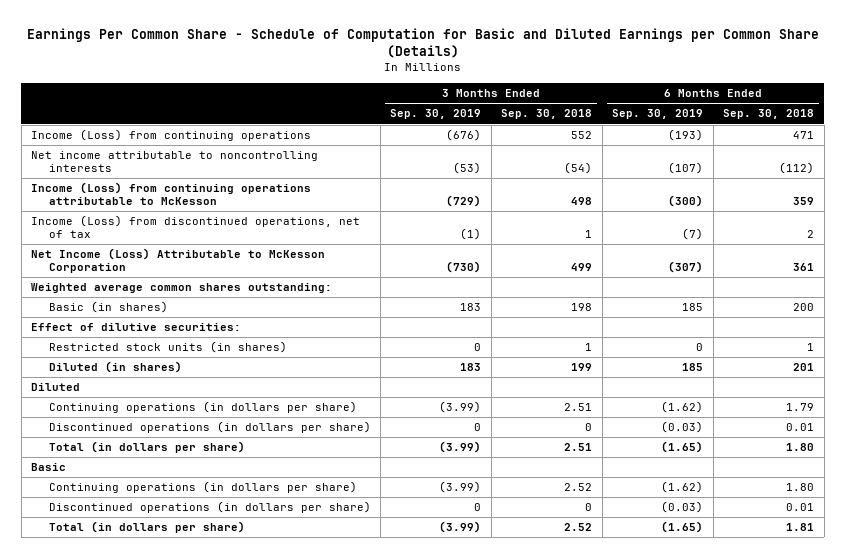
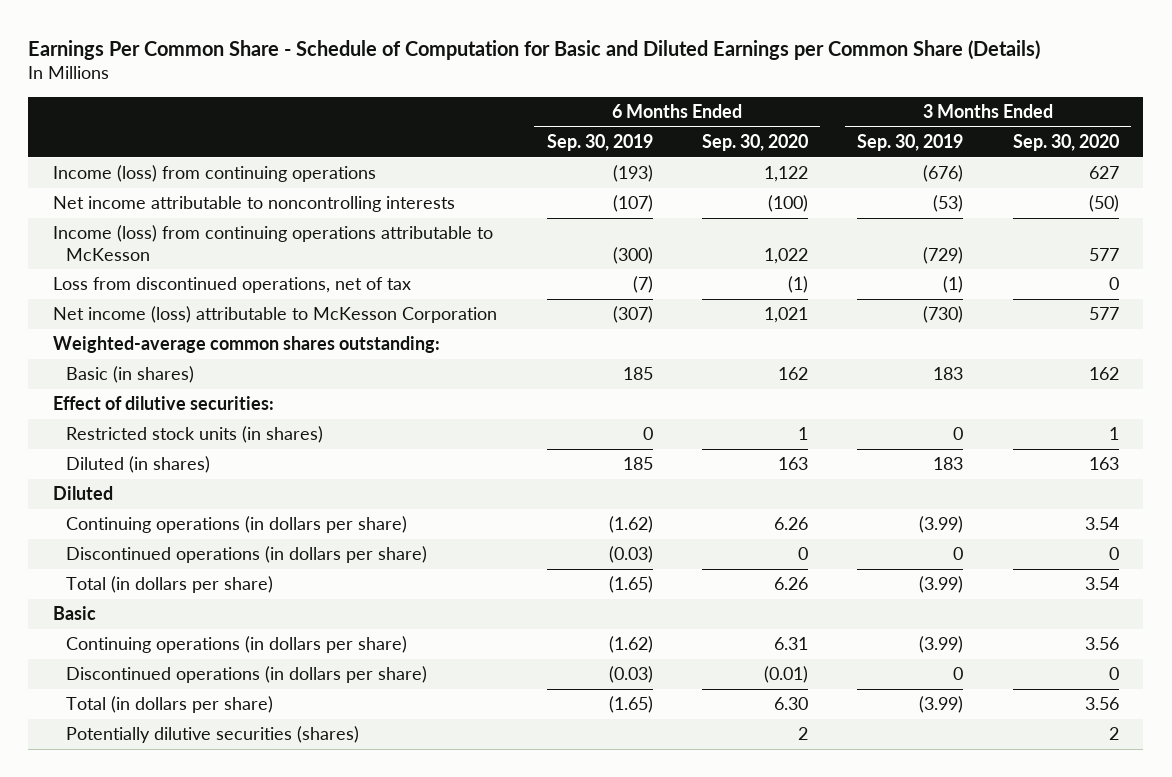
[501,109,593,120] Sep. 30, 2018 -> none
[723,109,815,120] Sep. 30, 2018 -> none
none -> [701,133,808,151] Sep. 30, 2020
none -> [1012,133,1119,151] Sep. 30, 2020
[31,129,312,142] Income (Loss) from continuing operations -> [53,165,377,183] Income (loss) from continuing operations
[31,182,312,206] Income (Loss) from continuing operations attributable to McKesson -> [53,225,494,261] Income (loss) from continuing operations attributable to McKesson
[31,215,361,239] Income (Loss) from discontinued operations, net of tax -> [53,277,412,294] Loss from discontinued operations, net of tax
[31,248,326,274] Net Income (Loss) Attributable to McKesson Corporation -> [53,306,498,324] Net income (loss) attributable to McKesson Corporation
[31,283,333,294] Weighted average common shares outstanding: -> [53,336,441,354] Weighted-average common shares outstanding:
none -> [66,726,360,744] Potentially dilutive securities (shares)

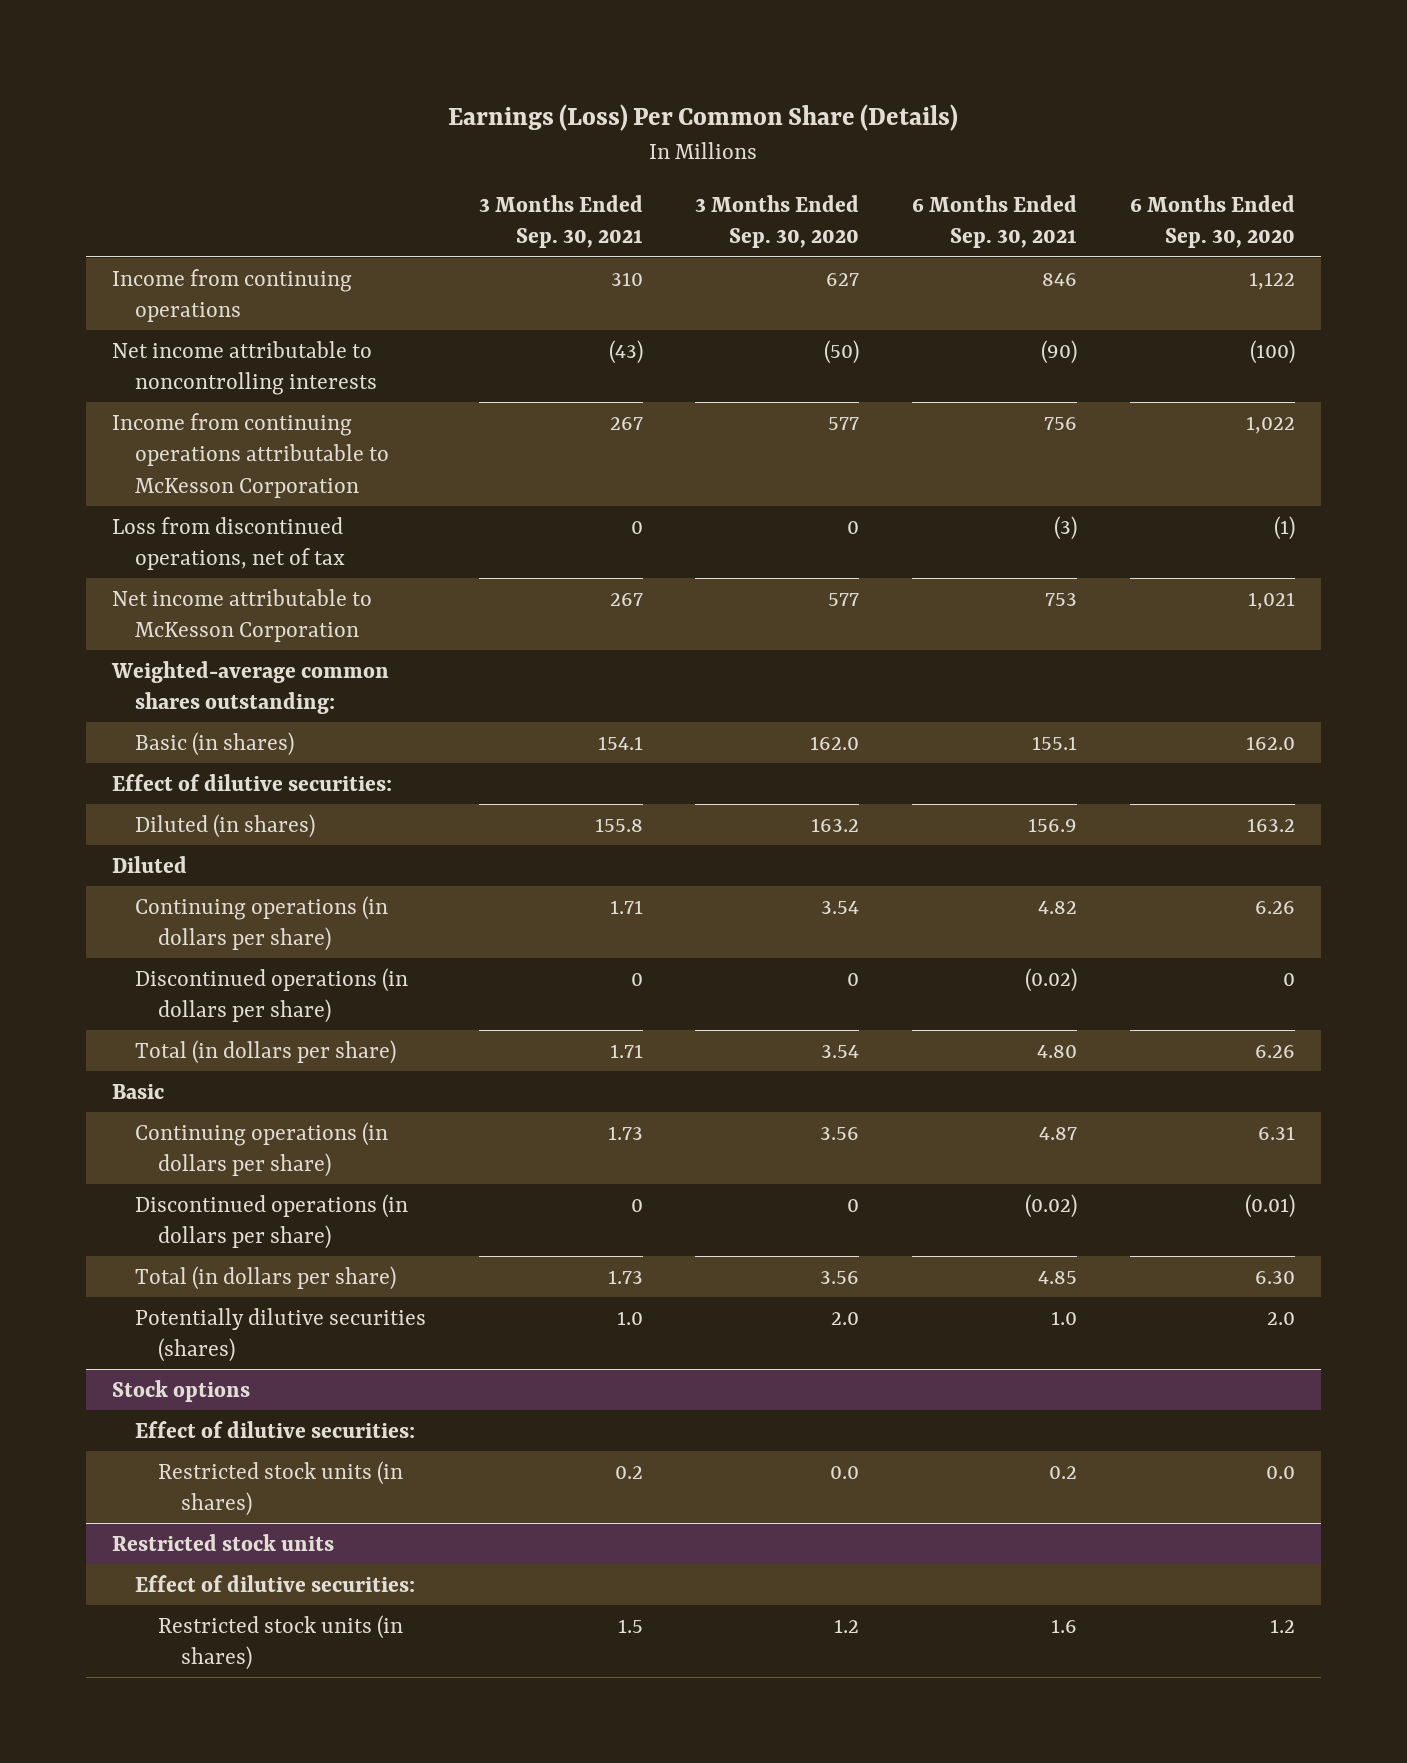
[28,39,1041,60] Earnings Per Common Share - Schedule of Computation for Basic and Diluted Earnings per Common Share (Details) -> [448,104,959,132] Earnings (Loss) Per Common Share (Details)
[546,133,653,151] Sep. 30, 2019 -> none
[857,133,964,151] Sep. 30, 2019 -> none
none -> [478,194,643,249] 3 Months Ended Sep. 30, 2021
none -> [911,194,1077,249] 6 Months Ended Sep. 30, 2021
[53,165,377,183] Income (loss) from continuing operations -> [112,268,353,323] Income from continuing operations
[53,225,494,261] Income (loss) from continuing operations attributable to McKesson -> [112,412,390,498] Income from continuing operations attributable to McKesson Corporation
[53,306,498,324] Net income (loss) attributable to McKesson Corporation -> [112,588,373,643] Net income attributable to McKesson Corporation
[777,367,808,381] 162 -> [1245,735,1295,750] 162.0
[1088,367,1119,381] 162 -> [810,735,860,750] 162.0
[66,426,324,444] Restricted stock units (in shares) -> none
[777,457,808,471] 163 -> [1246,817,1295,832] 163.2
[1088,457,1119,471] 163 -> [811,817,860,832] 163.2
[797,727,808,741] 2 -> [1266,1311,1295,1325] 2.0
[1108,727,1119,741] 2 -> [831,1311,860,1325] 2.0
none -> [112,1379,251,1402] Stock options
none -> [135,1420,416,1438] Effect of dilutive securities:
none -> [157,1460,403,1517] Restricted stock units (in shares)
none -> [112,1533,335,1551] Restricted stock units
none -> [135,1574,416,1592] Effect of dilutive securities:
none -> [157,1614,403,1671] Restricted stock units (in shares)

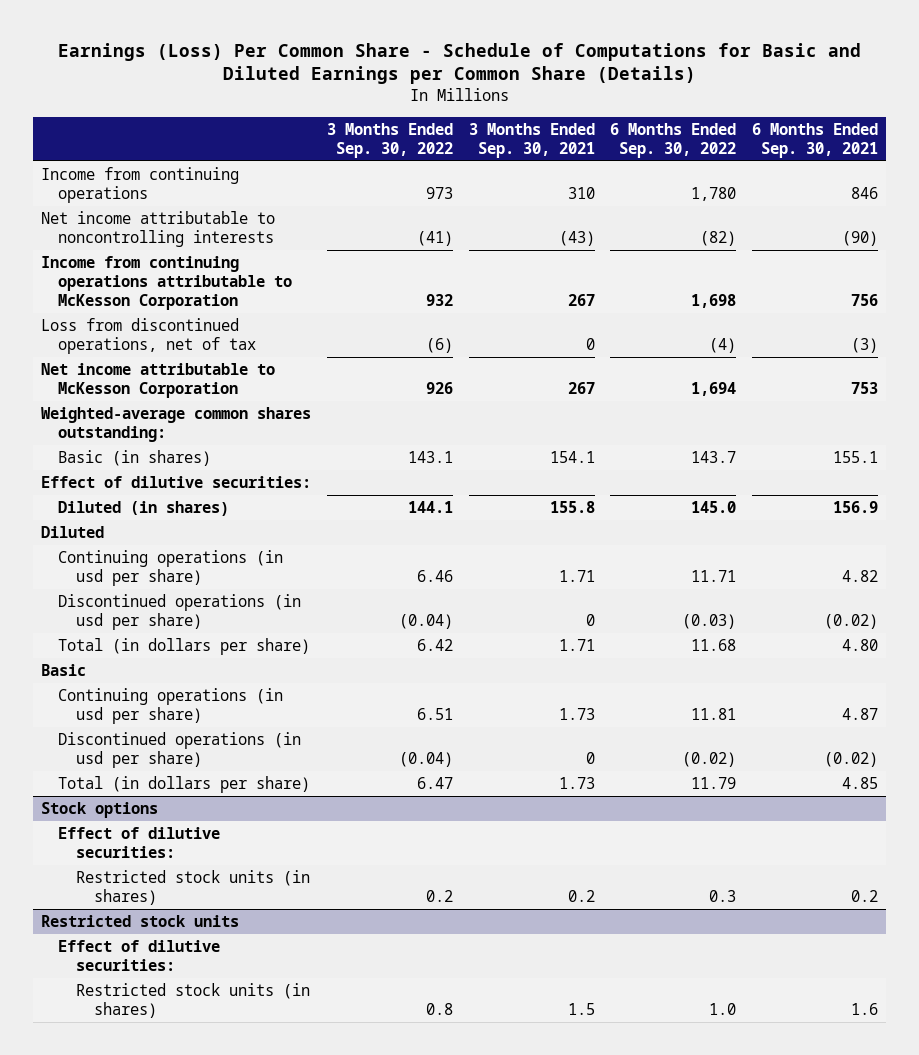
[448,104,959,132] Earnings (Loss) Per Common Share (Details) -> [57,42,861,85] Earnings (Loss) Per Common Share - Schedule of Computations for Basic and Diluted Earnings per Common Share (Details)
[695,194,860,249] 3 Months Ended Sep. 30, 2020 -> none
[1129,194,1295,249] 6 Months Ended Sep. 30, 2020 -> none
none -> [326,122,453,158] 3 Months Ended Sep. 30, 2022
none -> [610,122,737,158] 6 Months Ended Sep. 30, 2022
[135,895,389,952] Continuing operations (in dollars per share) -> [58,550,284,587] Continuing operations (in usd per share)
[135,967,409,1024] Discontinued operations (in dollars per share) -> [58,594,302,631] Discontinued operations (in usd per share)
[135,1121,389,1178] Continuing operations (in dollars per share) -> [58,688,284,725] Continuing operations (in usd per share)
[135,1193,409,1250] Discontinued operations (in dollars per share) -> [58,732,302,769] Discontinued operations (in usd per share)
[135,1307,427,1363] Potentially dilutive securities (shares) -> none

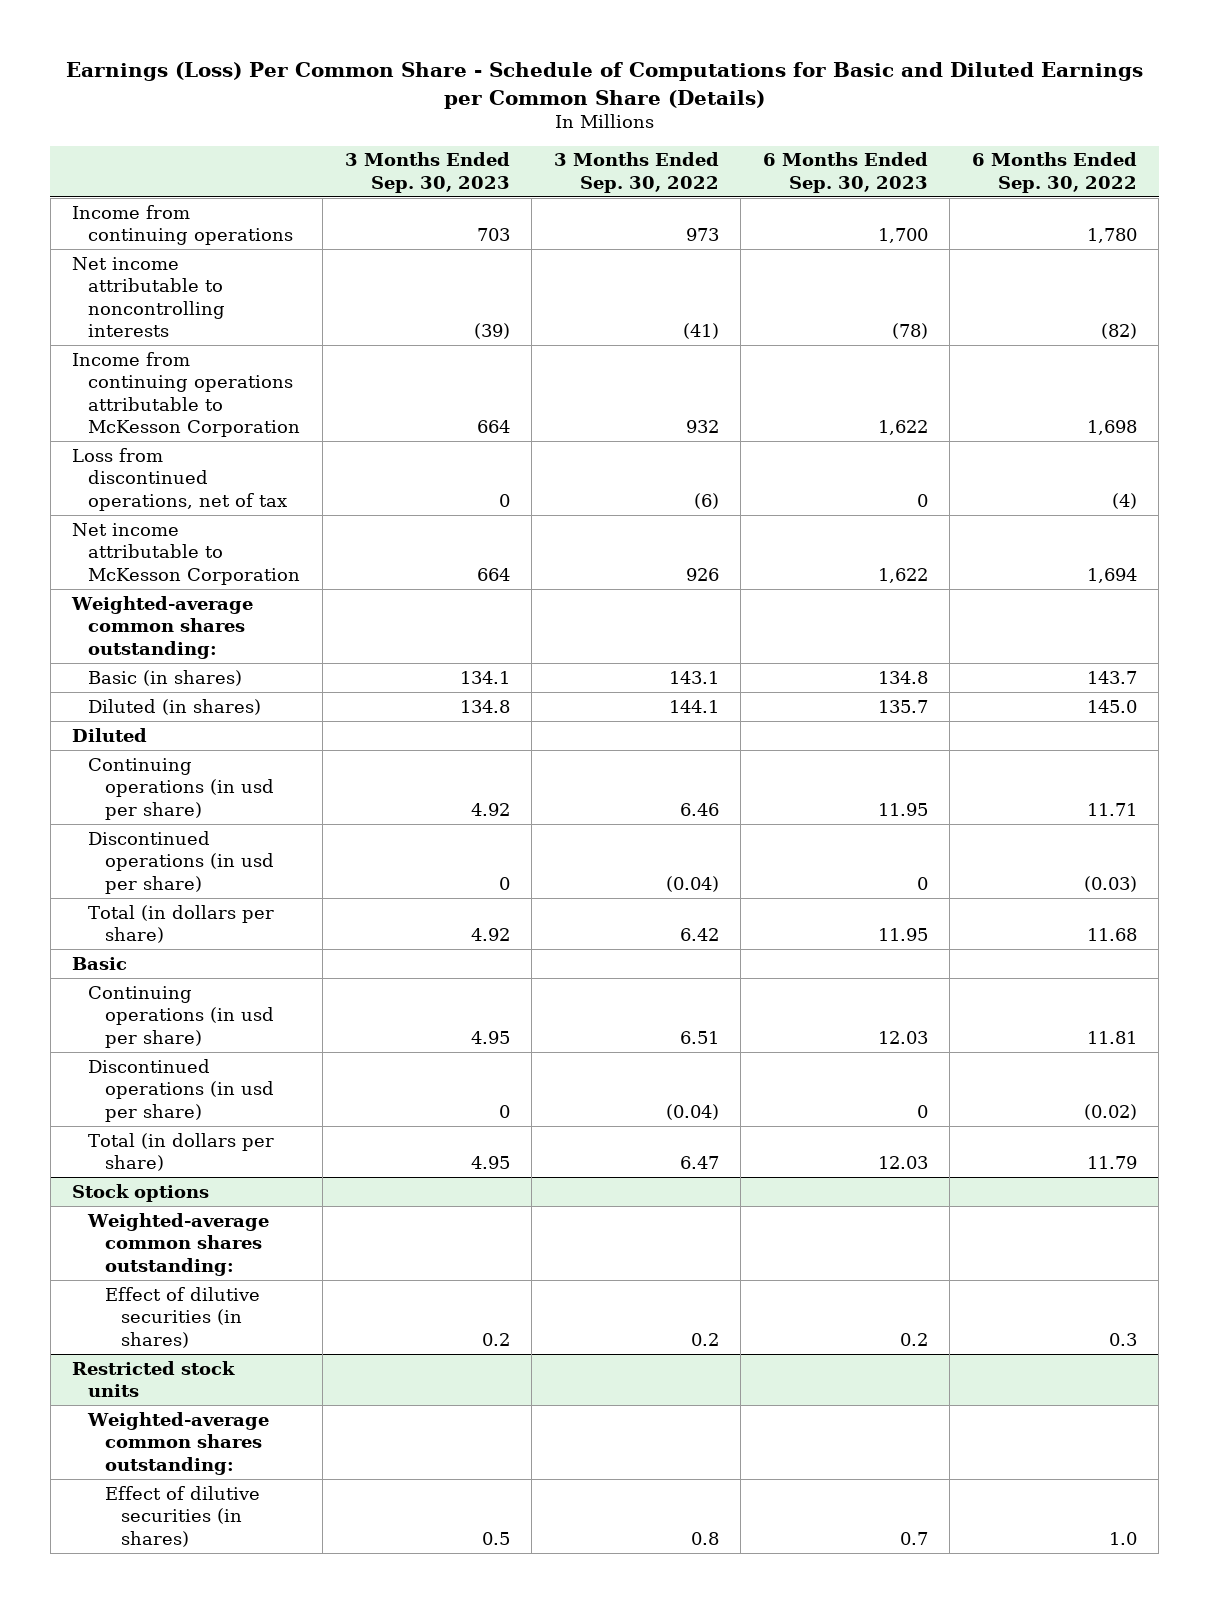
[468,122,595,158] 3 Months Ended Sep. 30, 2021 -> none
[752,122,879,158] 6 Months Ended Sep. 30, 2021 -> none
none -> [344,152,510,193] 3 Months Ended Sep. 30, 2023
none -> [762,152,928,193] 6 Months Ended Sep. 30, 2023
[40,476,311,489] Effect of dilutive securities: -> none
[58,827,221,859] Effect of dilutive securities: -> none
none -> [87,1212,270,1276] Weighted-average common shares outstanding:
[76,870,311,906] Restricted stock units (in shares) -> [104,1286,260,1348] Effect of dilutive securities (in shares)
[58,940,221,972] Effect of dilutive securities: -> none
none -> [87,1411,270,1475] Weighted-average common shares outstanding:
[76,983,311,1019] Restricted stock units (in shares) -> [104,1485,260,1547] Effect of dilutive securities (in shares)

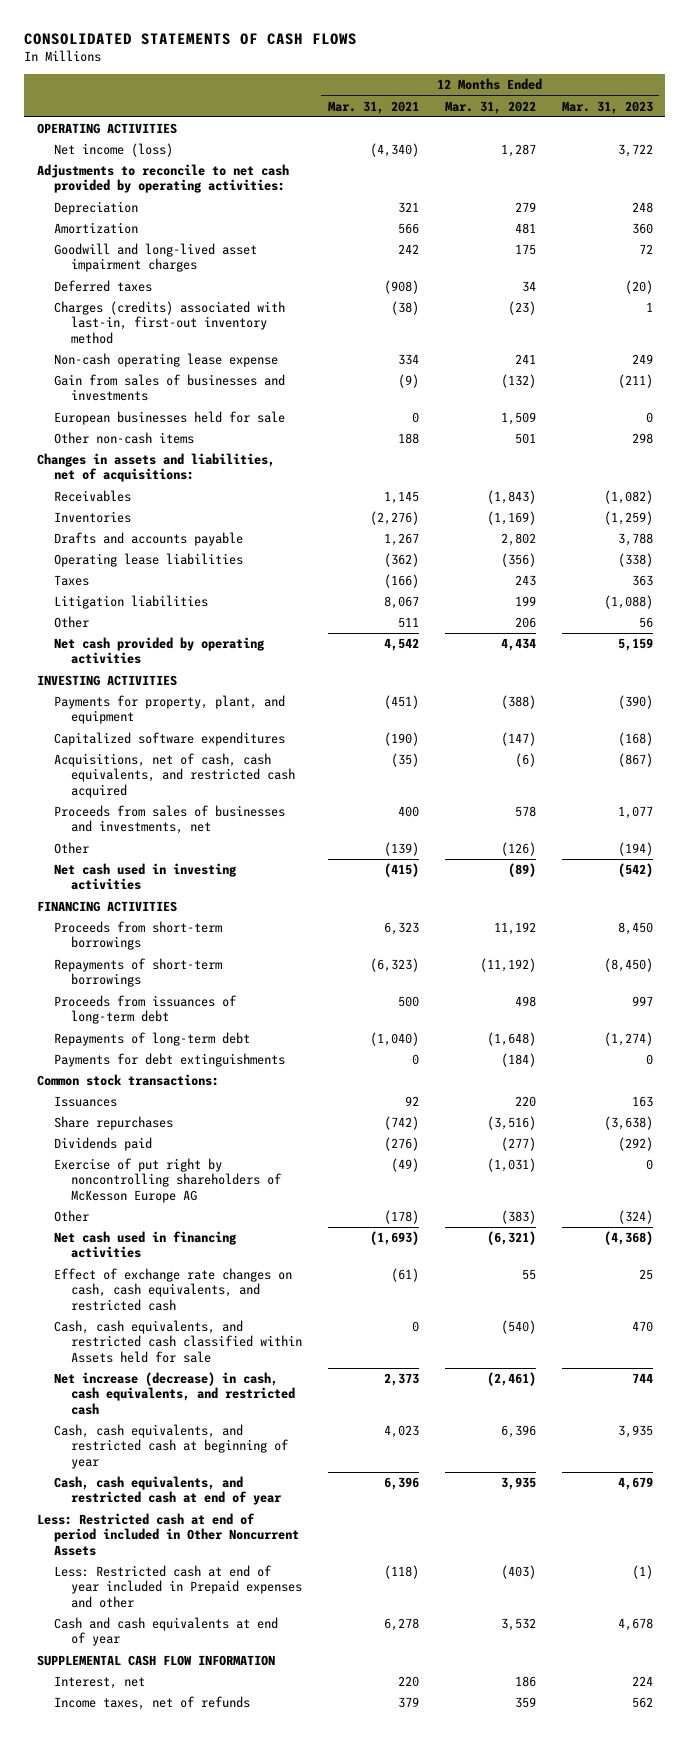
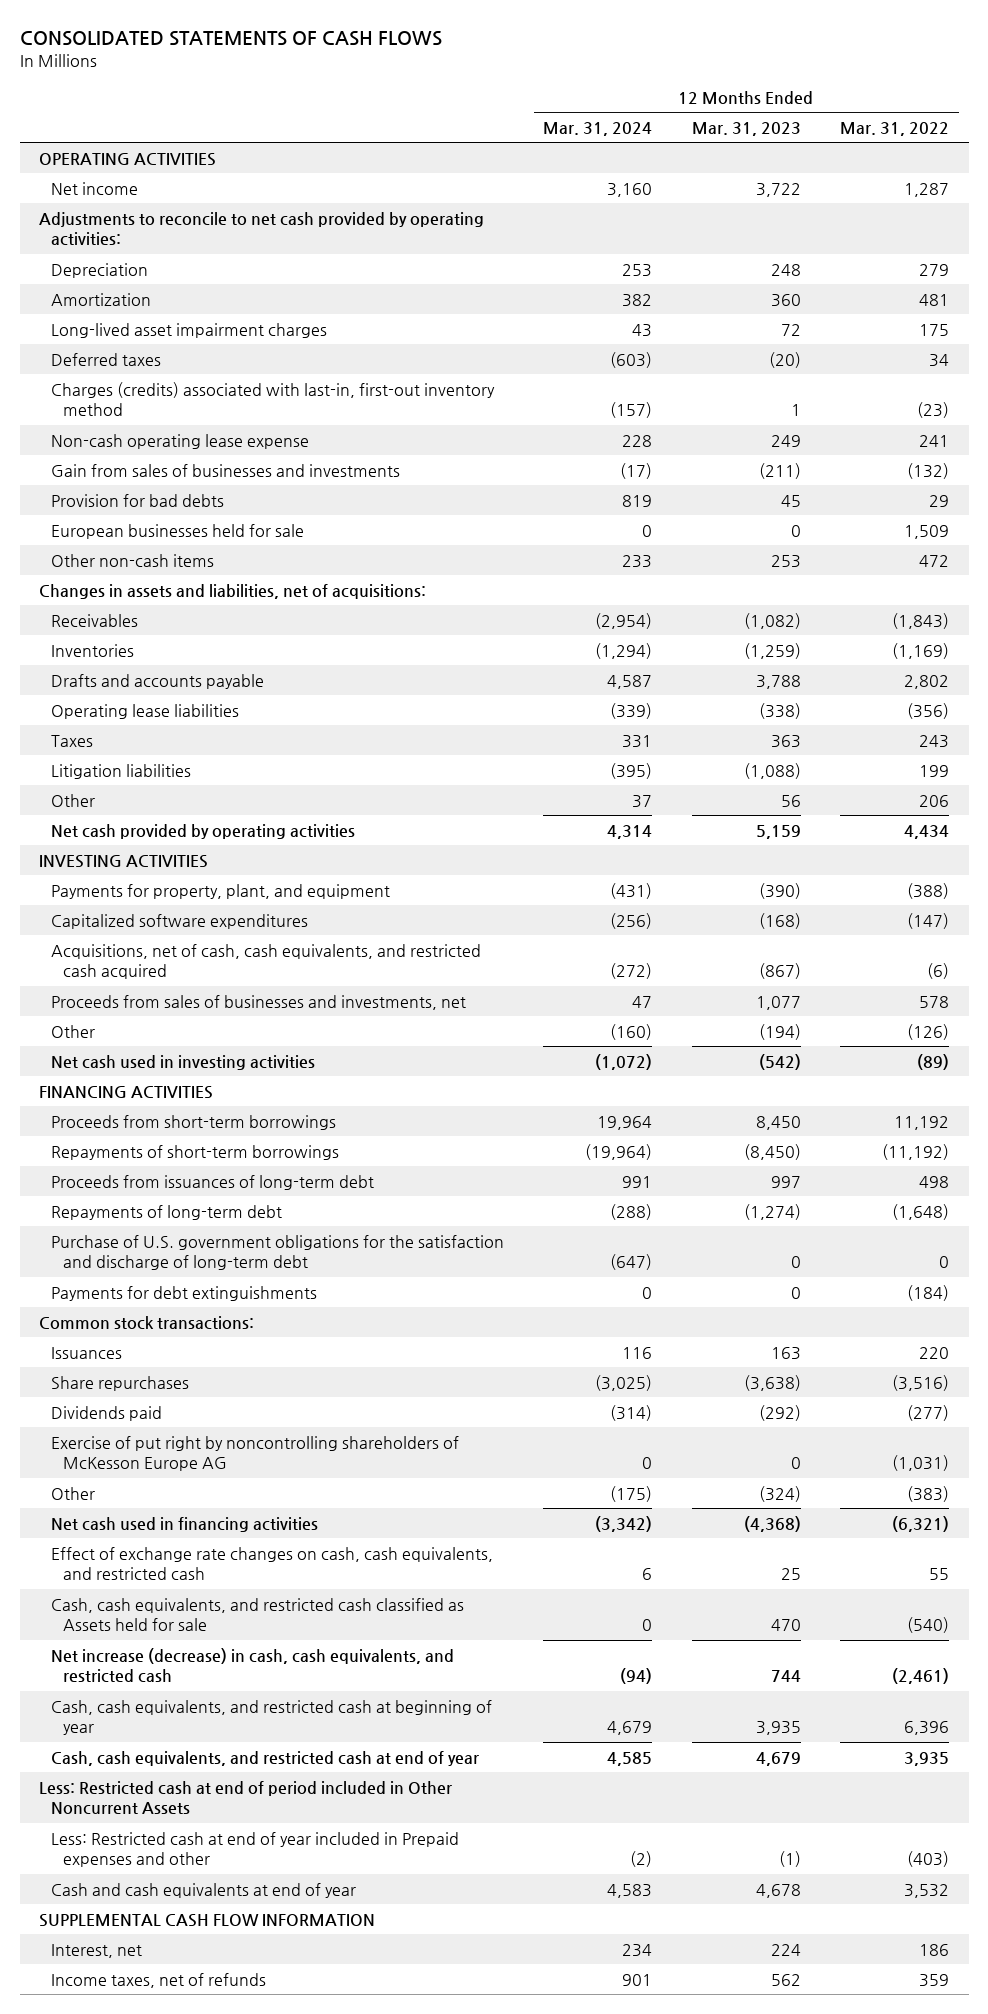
[327,100,419,114] Mar. 31, 2021 -> none
none -> [543,121,653,136] Mar. 31, 2024
[53,143,173,158] Net income (loss) -> [51,181,139,195] Net income
[53,243,257,273] Goodwill and long-lived asset impairment charges -> [51,322,328,338] Long-lived asset impairment charges
none -> [51,493,225,507] Provision for bad debts
[514,433,536,445] 501 -> [918,554,949,567] 472
[631,433,653,445] 298 -> [770,554,801,568] 253
none -> [51,1234,505,1271] Purchase of U.S. government obligations for the satisfaction and discharge of long-term debt
[53,1320,303,1363] Cash, cash equivalents, and restricted cash classified within Assets held for sale -> [51,1597,465,1632] Cash, cash equivalents, and restricted cash classified as Assets held for sale

